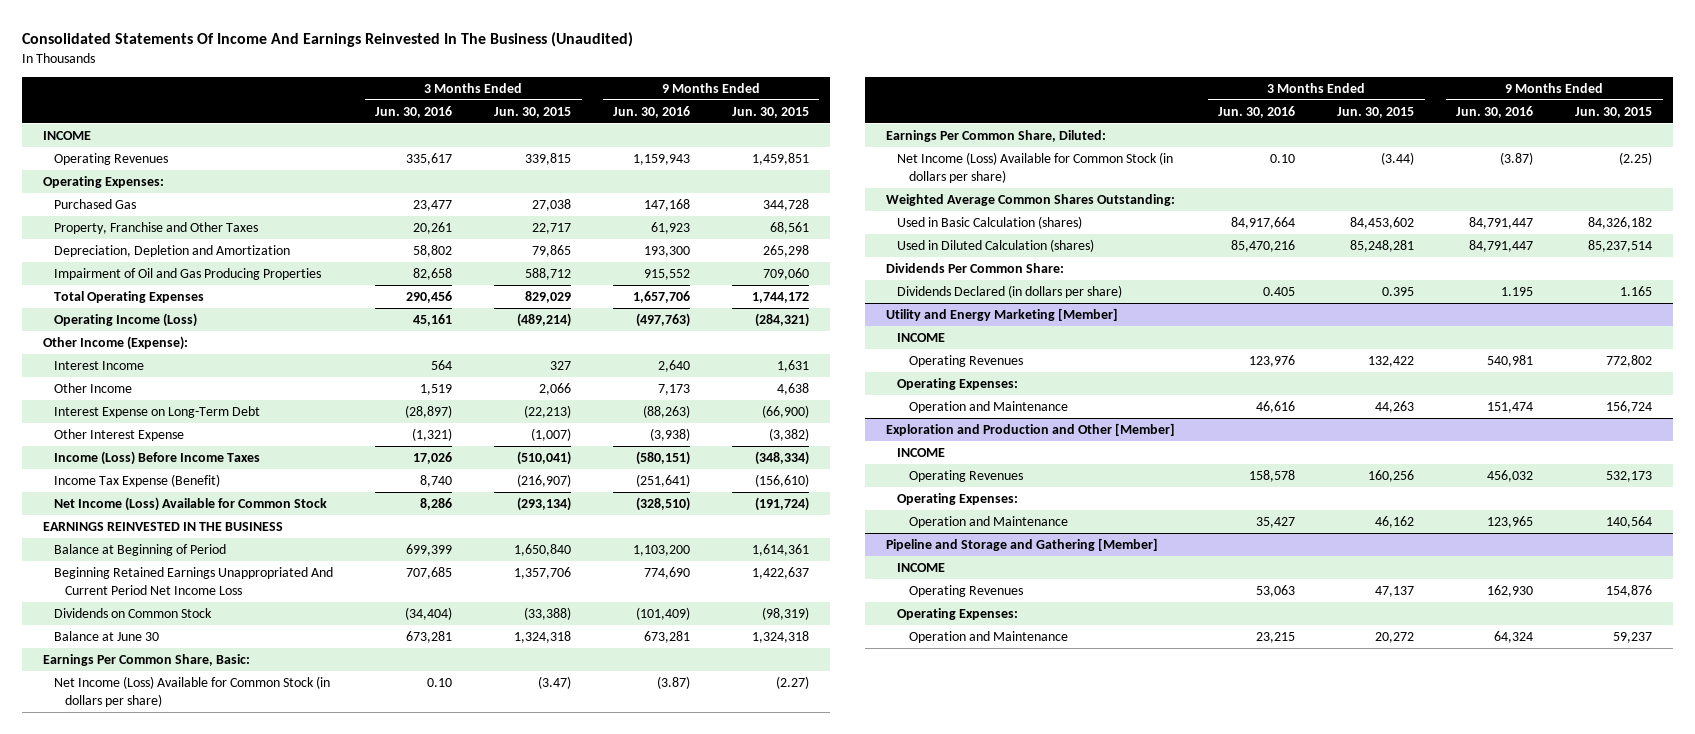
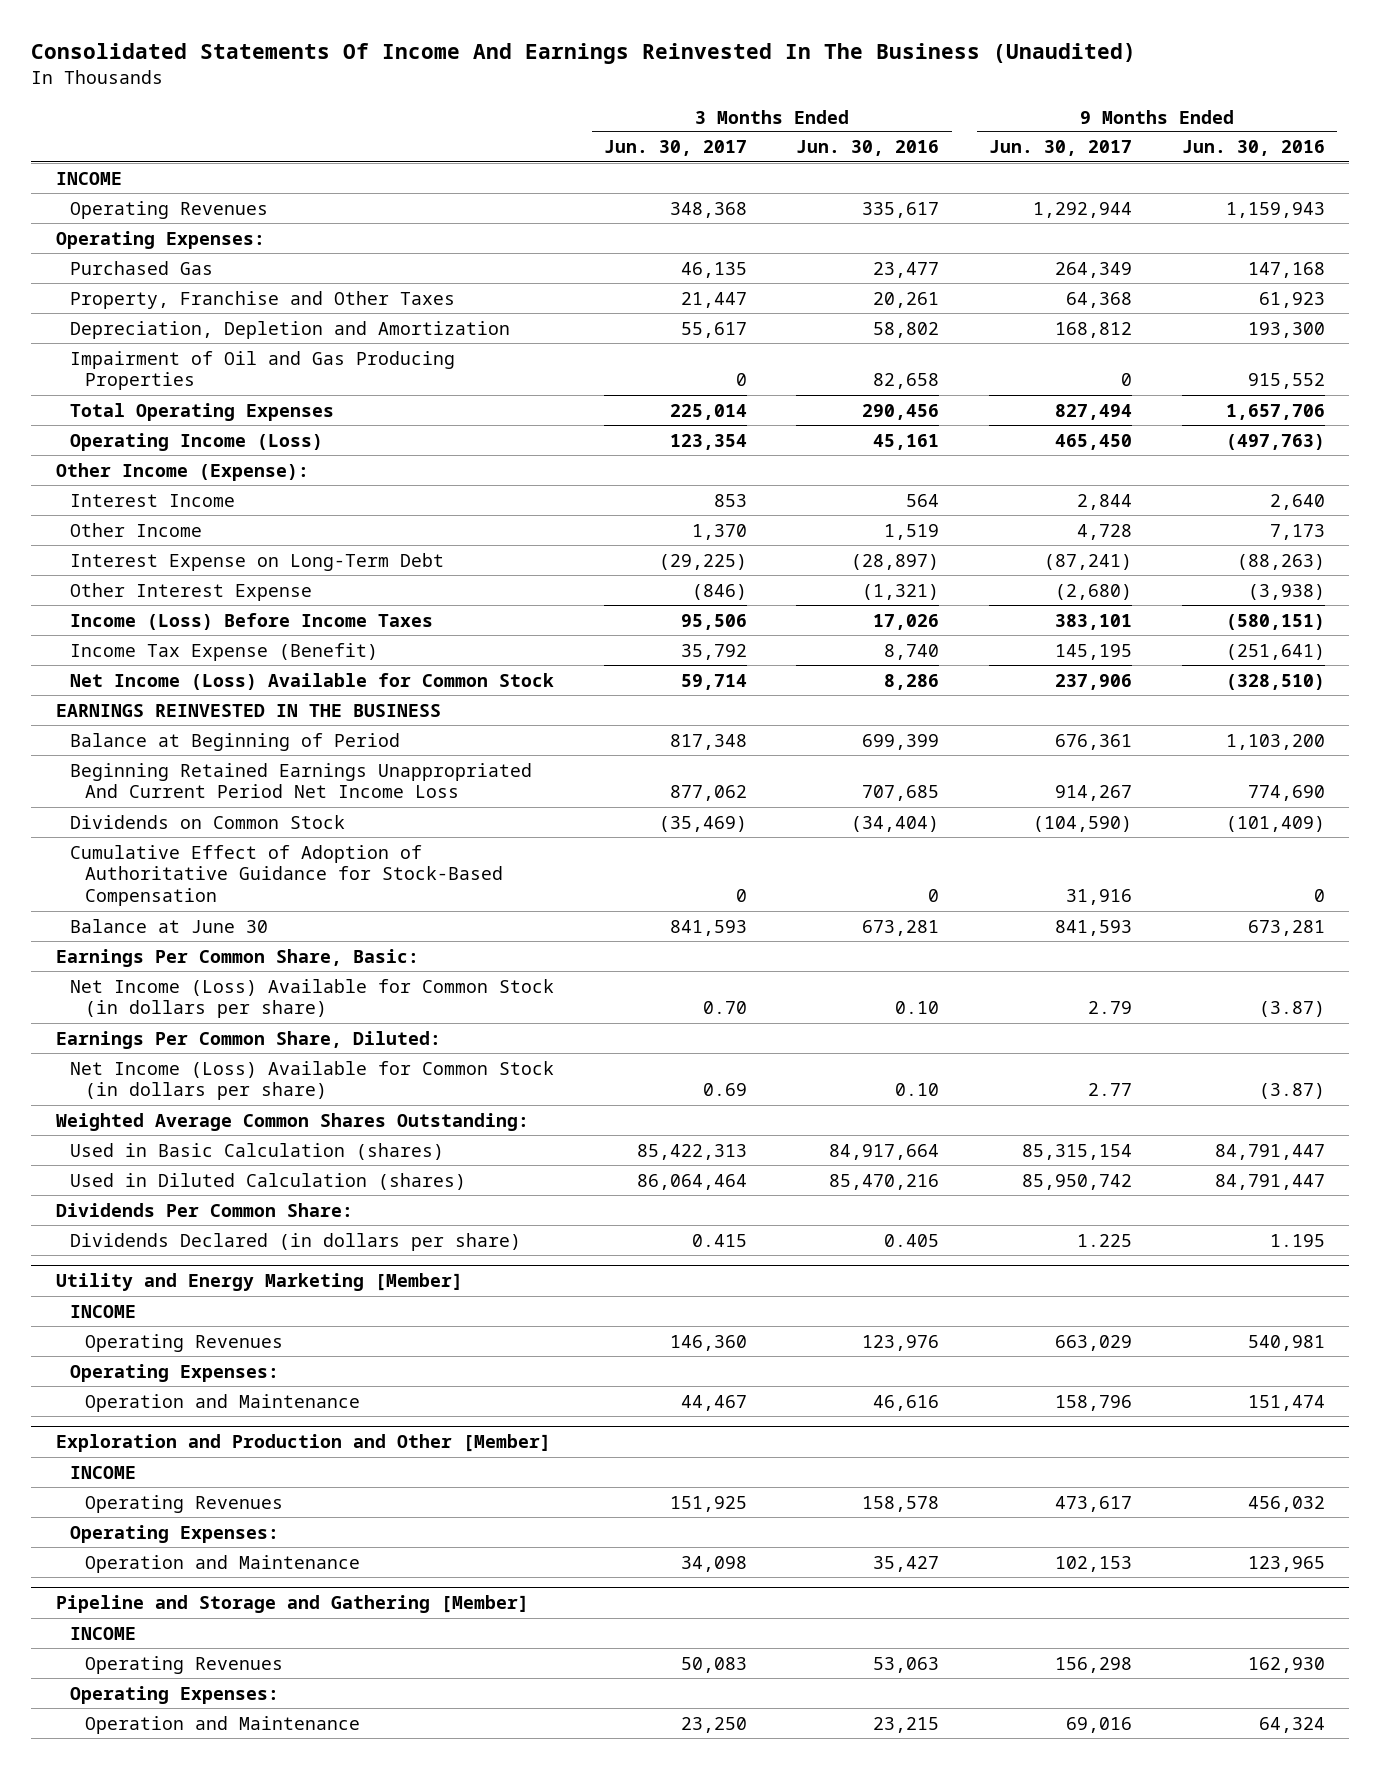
[494,106,572,118] Jun. 30, 2015 -> none
[731,106,809,118] Jun. 30, 2015 -> none
none -> [603,140,747,157] Jun. 30, 2017
none -> [989,140,1133,157] Jun. 30, 2017
none -> [70,844,503,907] Cumulative Effect of Adoption of Authoritative Guidance for Stock-Based Compensation

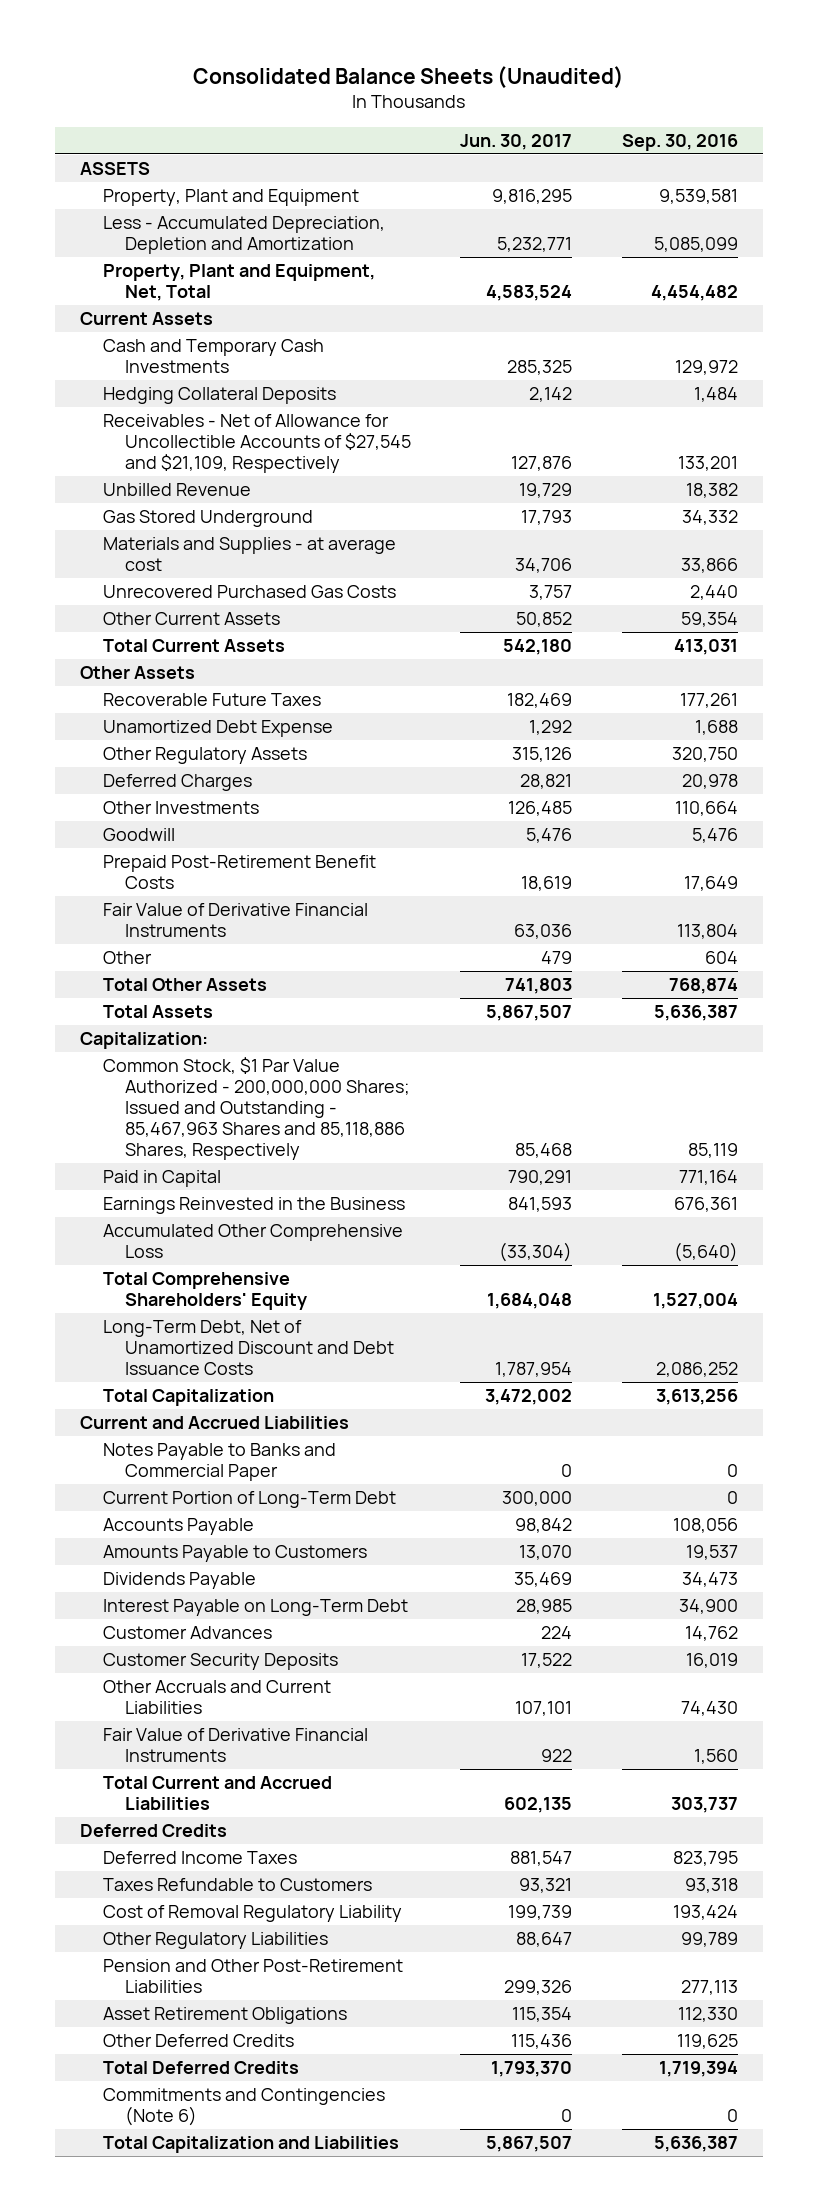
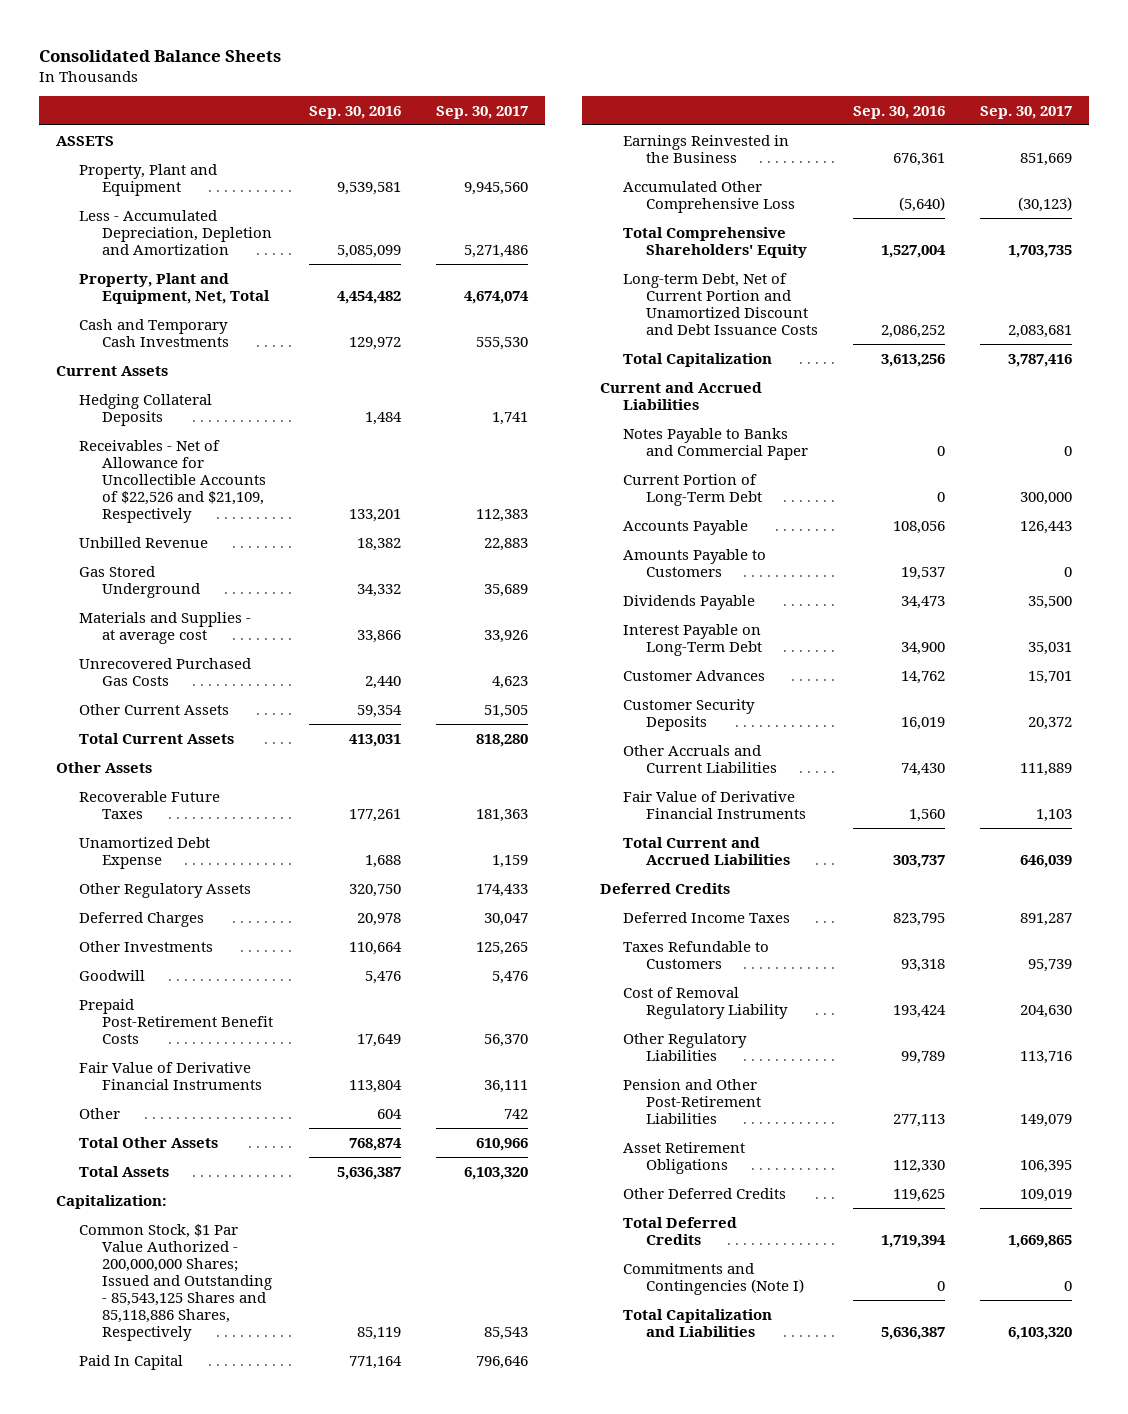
[193,65,625,88] Consolidated Balance Sheets (Unaudited) -> [38,49,281,62] Consolidated Balance Sheets
[460,133,573,150] Jun. 30, 2017 -> none
none -> [435,105,528,119] Sep. 30, 2017
[80,312,214,326] Current Assets -> [56,365,169,376] Current Assets
[102,414,411,474] Receivables - Net of Allowance for Uncollectible Accounts of $27,545 and $21,109, Respectively -> [79,439,267,523] Receivables - Net of Allowance for Uncollectible Accounts of $22,526 and $21,109, Respectively
[102,1057,410,1161] Common Stock, $1 Par Value Authorized - 200,000,000 Shares; Issued and Outstanding - 85,467,963 Shares and 85,118,886 Shares, Respectively -> [79,1223,273,1341] Common Stock, $1 Par Value Authorized - 200,000,000 Shares; Issued and Outstanding - 85,543,125 Shares and 85,118,886 Shares, Respectively
[102,1170,221,1188] Paid in Capital -> [79,1354,184,1370] Paid In Capital
[102,1320,394,1376] Long-Term Debt, Net of Unamortized Discount and Debt Issuance Costs -> [622,272,818,335] Long-term Debt, Net of Current Portion and Unamortized Discount and Debt Issuance Costs
[102,2088,385,2127] Commitments and Contingencies (Note 6) -> [622,1262,804,1295] Commitments and Contingencies (Note I)

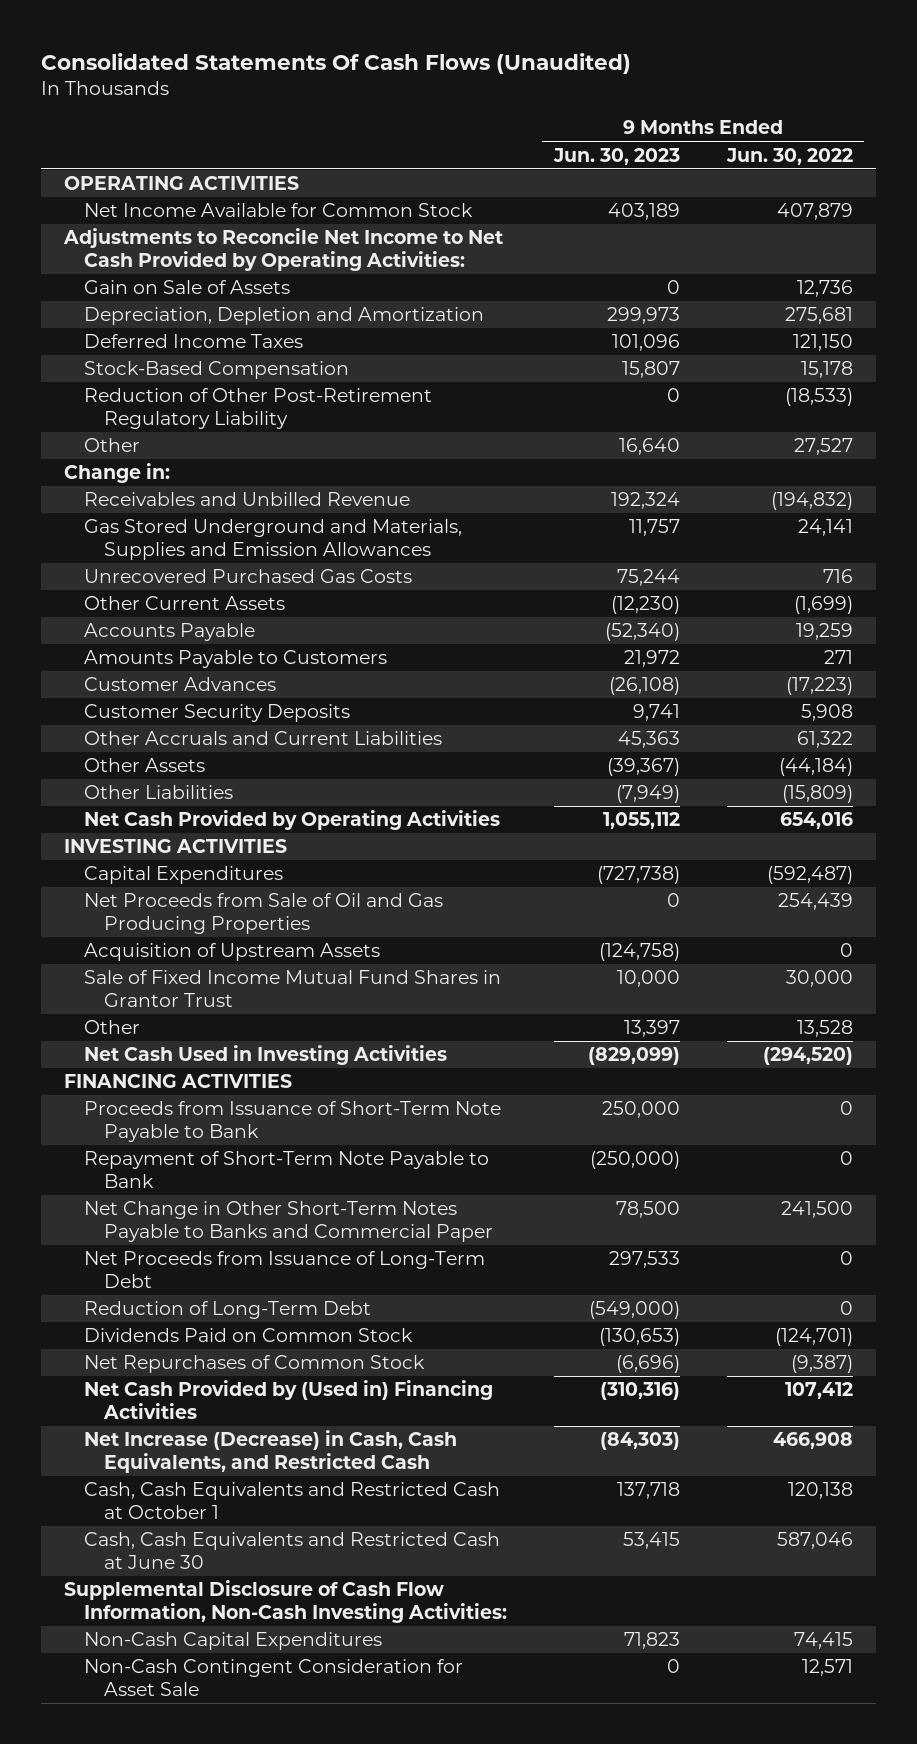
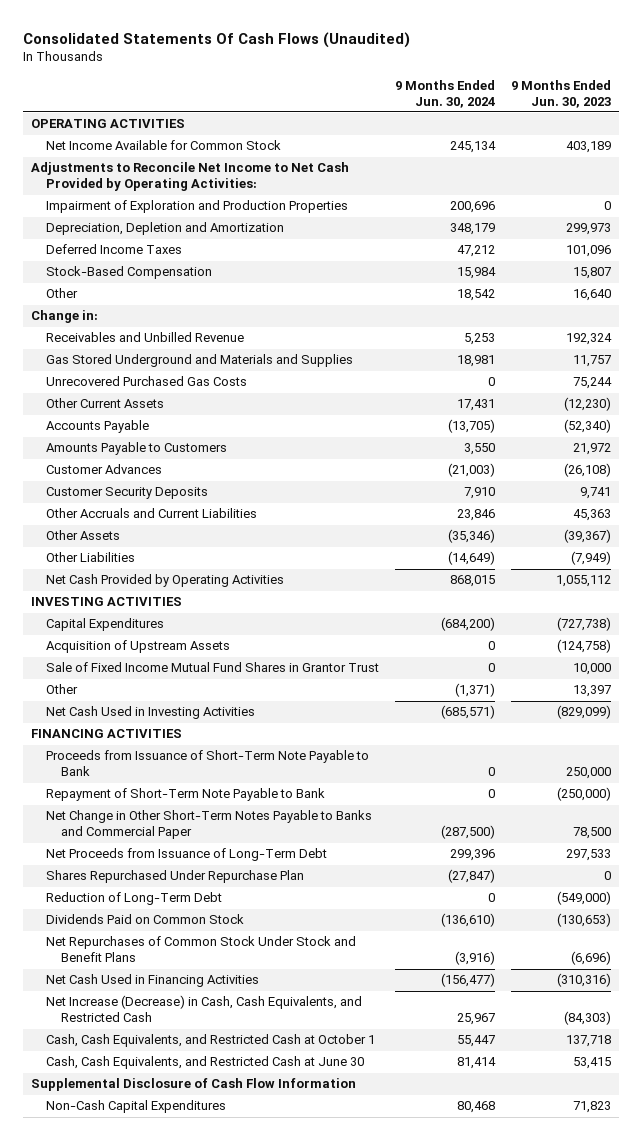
[725,147,853,165] Jun. 30, 2022 -> none
none -> [395,79,496,108] 9 Months Ended Jun. 30, 2024
[84,280,291,295] Gain on Sale of Assets -> none
none -> [46,200,349,214] Impairment of Exploration and Production Properties
[84,388,433,429] Reduction of Other Post-Retirement Regulatory Liability -> none
[84,519,463,560] Gas Stored Underground and Materials, Supplies and Emission Allowances -> [46,354,354,368] Gas Stored Underground and Materials and Supplies
[84,893,444,934] Net Proceeds from Sale of Oil and Gas Producing Properties -> none
none -> [46,870,305,884] Shares Repurchased Under Repurchase Plan
[84,1355,426,1374] Net Repurchases of Common Stock -> [46,936,357,963] Net Repurchases of Common Stock Under Stock and Benefit Plans
[84,1380,494,1419] Net Cash Provided by (Used in) Financing Activities -> [46,974,260,988] Net Cash Used in Financing Activities
[84,1482,501,1519] Cash, Cash Equivalents and Restricted Cash at October 1 -> [46,1034,376,1048] Cash, Cash Equivalents, and Restricted Cash at October 1
[84,1532,501,1569] Cash, Cash Equivalents and Restricted Cash at June 30 -> [46,1056,365,1070] Cash, Cash Equivalents, and Restricted Cash at June 30
[64,1580,508,1623] Supplemental Disclosure of Cash Flow Information, Non-Cash Investing Activities: -> [31,1078,357,1092] Supplemental Disclosure of Cash Flow Information
[84,1659,464,1696] Non-Cash Contingent Consideration for Asset Sale -> none

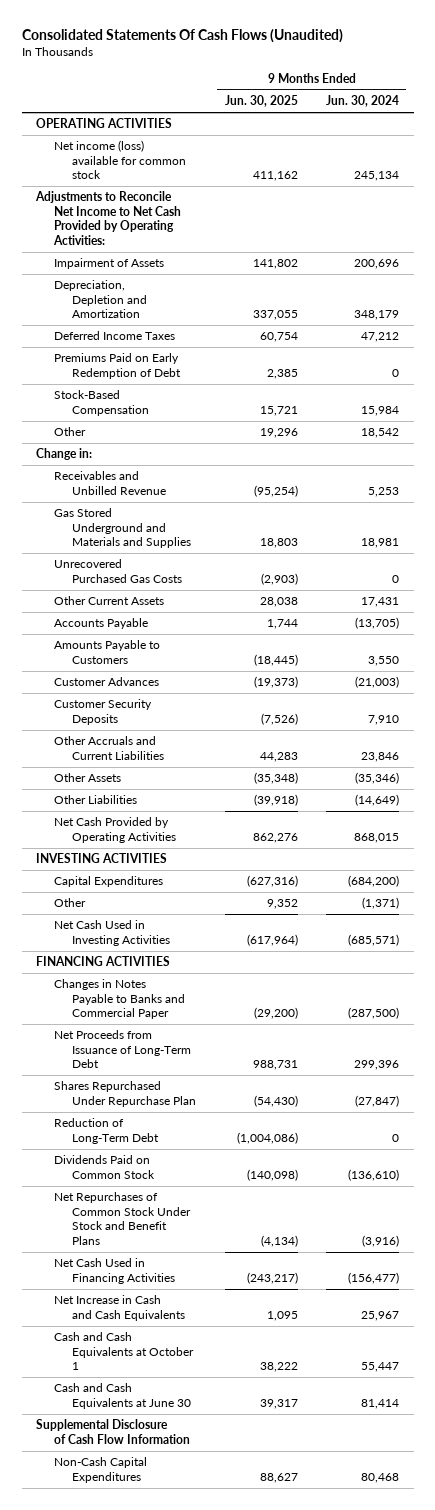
[511,79,612,108] 9 Months Ended Jun. 30, 2023 -> none
none -> [224,95,298,108] Jun. 30, 2025
[46,140,282,151] Net Income Available for Common Stock -> [54,140,186,180] Net income (loss) available for common stock
[46,200,349,214] Impairment of Exploration and Production Properties -> [54,258,165,270] Impairment of Assets
none -> [54,353,181,379] Premiums Paid on Early Redemption of Debt
[46,640,231,654] Acquisition of Upstream Assets -> none
[46,662,380,673] Sale of Fixed Income Mutual Fund Shares in Grantor Trust -> none
[46,750,370,777] Proceeds from Issuance of Short-Term Note Payable to Bank -> none
[46,788,326,802] Repayment of Short-Term Note Payable to Bank -> none
[46,810,373,840] Net Change in Other Short-Term Notes Payable to Banks and Commercial Paper -> [54,979,185,1020] Changes in Notes Payable to Banks and Commercial Paper
[46,995,363,1023] Net Increase (Decrease) in Cash, Cash Equivalents, and Restricted Cash -> [54,1295,185,1321] Net Increase in Cash and Cash Equivalents
[46,1034,376,1048] Cash, Cash Equivalents, and Restricted Cash at October 1 -> [54,1332,194,1371] Cash and Cash Equivalents at October 1
[46,1056,365,1070] Cash, Cash Equivalents, and Restricted Cash at June 30 -> [54,1383,191,1409] Cash and Cash Equivalents at June 30

